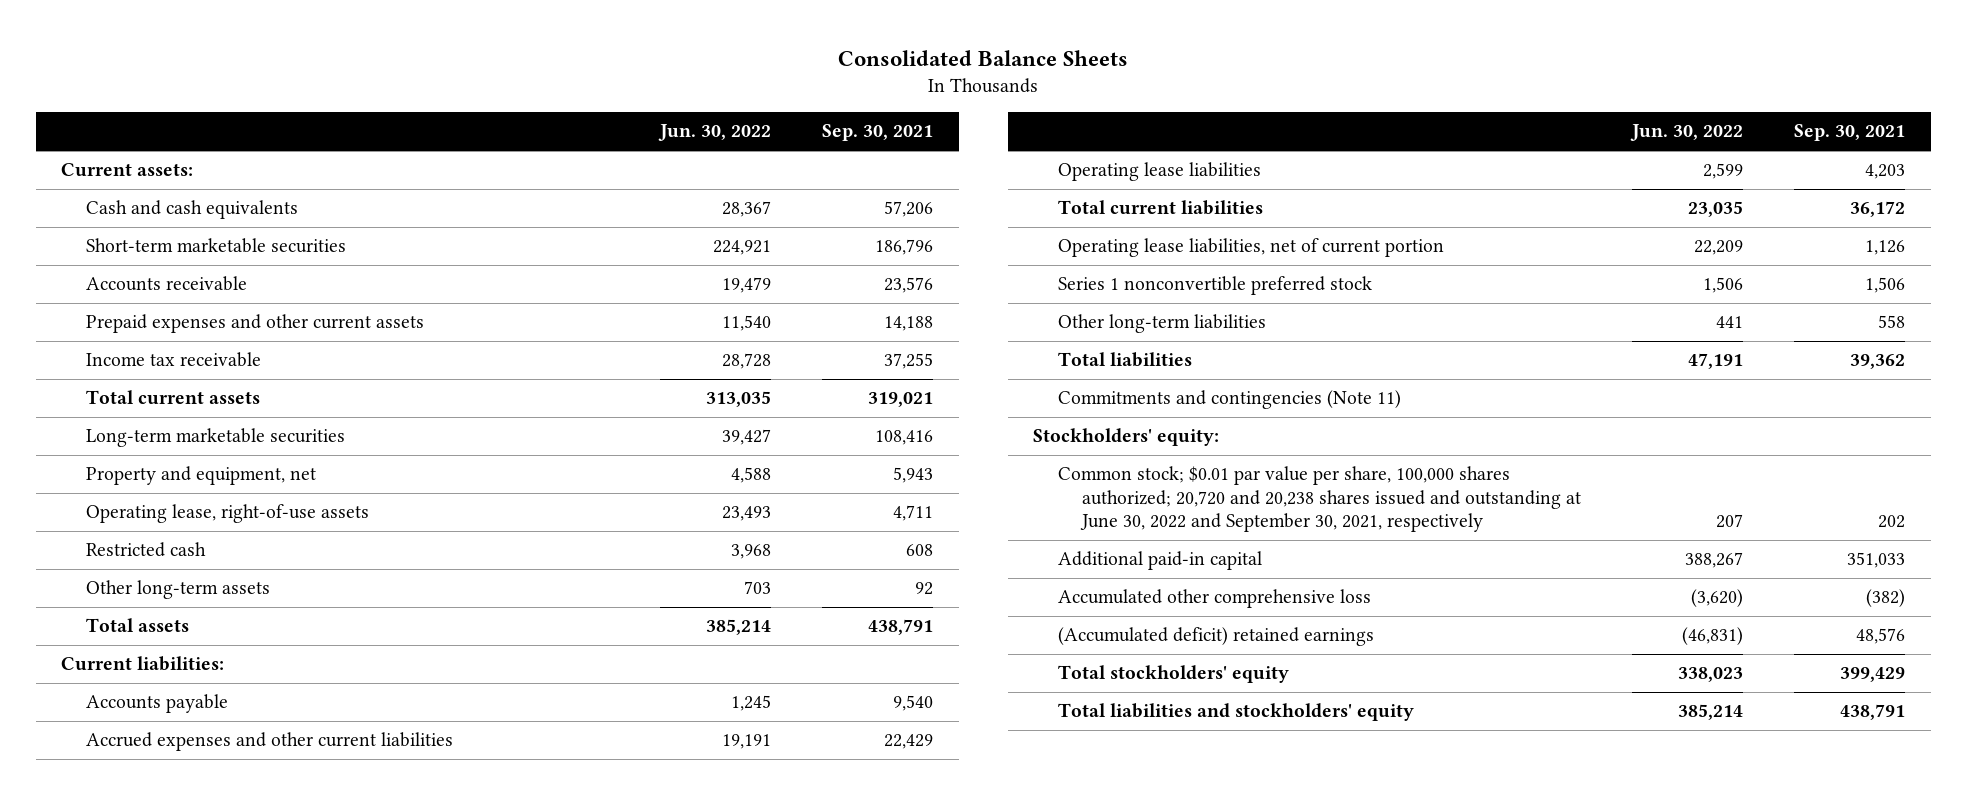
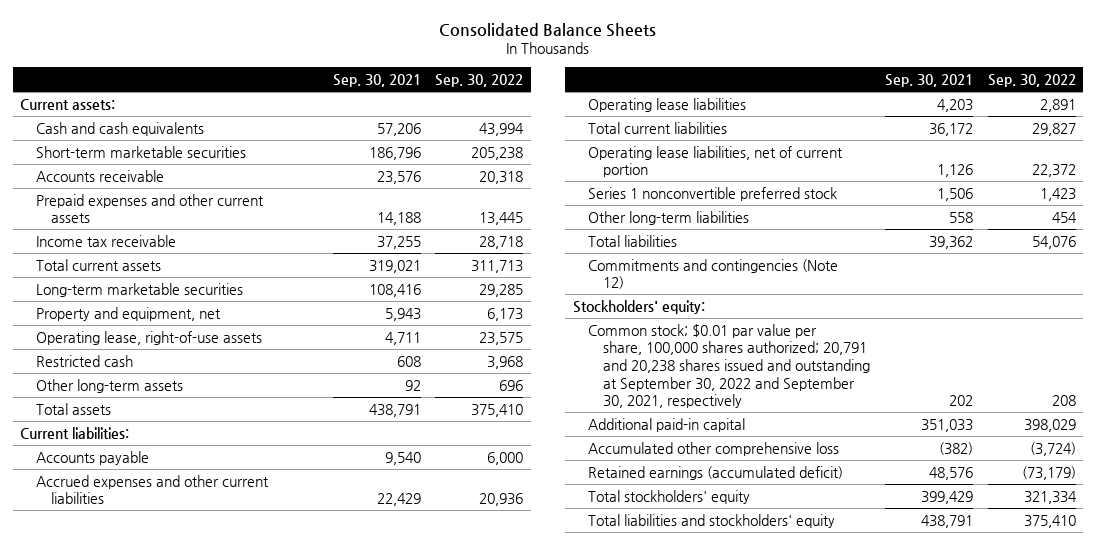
[658,124,772,142] Jun. 30, 2022 -> none
none -> [435,74,524,88] Sep. 30, 2022
[1057,390,1401,410] Commitments and contingencies (Note 11) -> [587,258,838,290] Commitments and contingencies (Note 12)
[1057,466,1582,532] Common stock; $0.01 par value per share, 100,000 shares authorized; 20,720 and 20,238 shares issued and outstanding at June 30, 2022 and September 30, 2021, respectively -> [587,323,871,409] Common stock; $0.01 par value per share, 100,000 shares authorized; 20,791 and 20,238 shares issued and outstanding at September 30, 2022 and September 30, 2021, respectively
[1057,627,1374,647] (Accumulated deficit) retained earnings -> [587,465,843,480] Retained earnings (accumulated deficit)

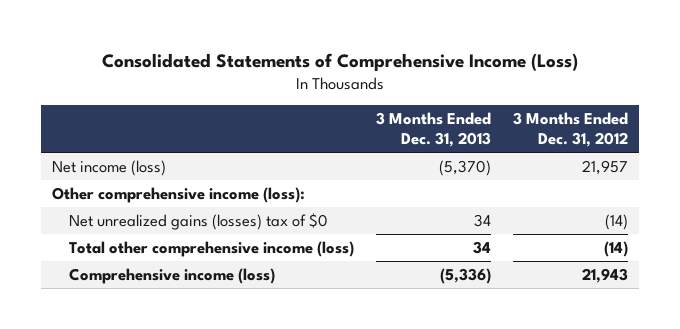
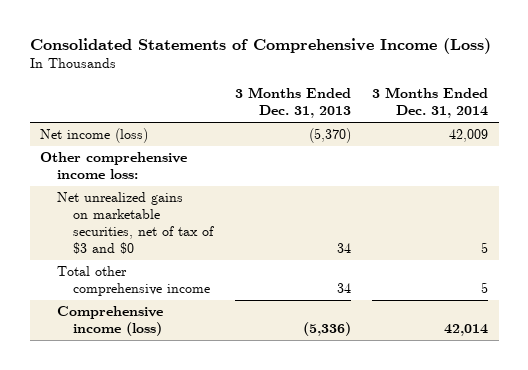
[513,112,629,148] 3 Months Ended Dec. 31, 2012 -> none
none -> [371,87,488,118] 3 Months Ended Dec. 31, 2014
[52,187,306,204] Other comprehensive income (loss): -> [40,152,188,180] Other comprehensive income loss:
[69,213,329,231] Net unrealized gains (losses) tax of $0 -> [56,192,215,254] Net unrealized gains on marketable securities, net of tax of $3 and $0
[69,241,355,258] Total other comprehensive income (loss) -> [56,266,211,297] Total other comprehensive income

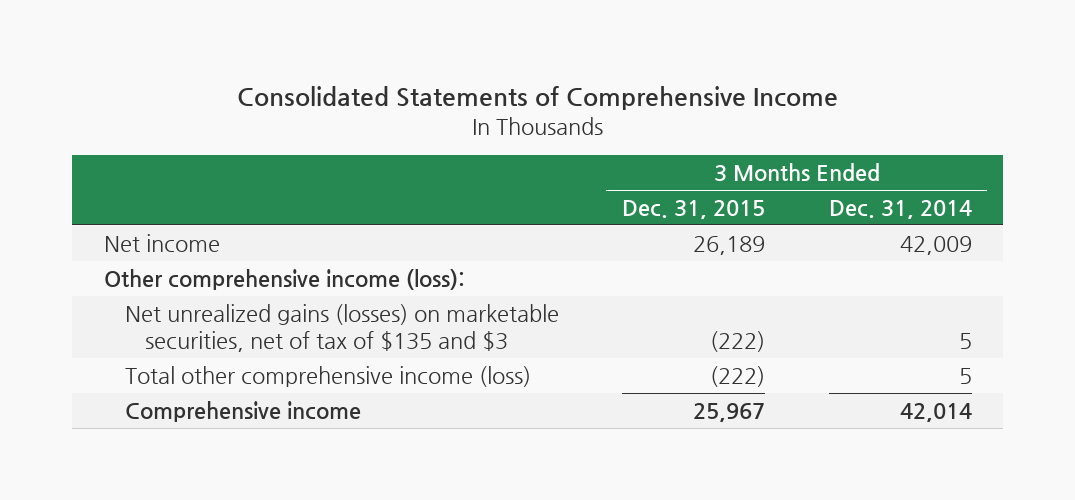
[29,38,491,55] Consolidated Statements of Comprehensive Income (Loss) -> [236,86,838,111] Consolidated Statements of Comprehensive Income
[234,87,351,118] 3 Months Ended Dec. 31, 2013 -> none
none -> [622,199,766,219] Dec. 31, 2015
[40,128,149,144] Net income (loss) -> [103,233,220,252] Net income
[40,152,188,180] Other comprehensive income loss: -> [103,268,465,290] Other comprehensive income (loss):
[56,192,215,254] Net unrealized gains on marketable securities, net of tax of $3 and $0 -> [124,303,559,353] Net unrealized gains (losses) on marketable securities, net of tax of $135 and $3
[56,266,211,297] Total other comprehensive income -> [124,365,531,387] Total other comprehensive income (loss)
[56,306,163,337] Comprehensive income (loss) -> [124,400,361,422] Comprehensive income

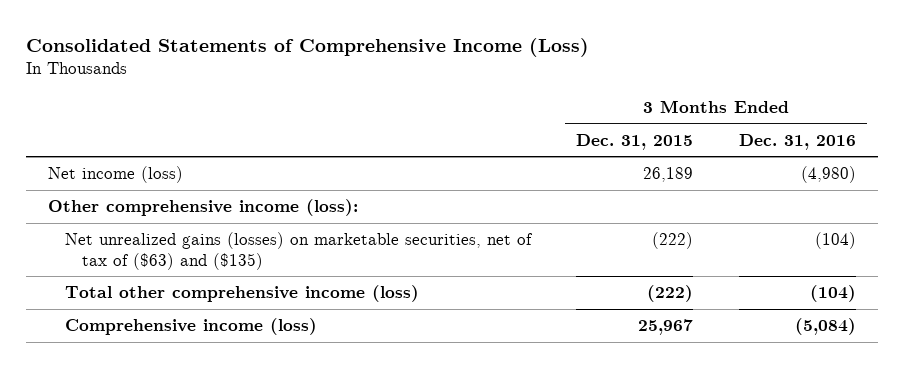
[236,86,838,111] Consolidated Statements of Comprehensive Income -> [25,37,589,57] Consolidated Statements of Comprehensive Income (Loss)
[828,199,972,219] Dec. 31, 2014 -> none
none -> [738,133,856,150] Dec. 31, 2016
[103,233,220,252] Net income -> [48,166,184,184] Net income (loss)
[124,303,559,353] Net unrealized gains (losses) on marketable securities, net of tax of $135 and $3 -> [65,232,534,270] Net unrealized gains (losses) on marketable securities, net of tax of ($63) and ($135)
[124,400,361,422] Comprehensive income -> [65,318,318,336] Comprehensive income (loss)

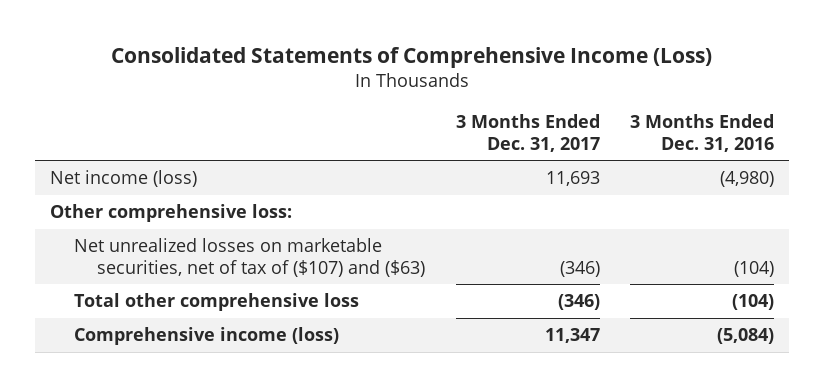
[576,133,694,150] Dec. 31, 2015 -> none
none -> [455,114,600,152] 3 Months Ended Dec. 31, 2017
[48,199,359,217] Other comprehensive income (loss): -> [50,204,293,223] Other comprehensive loss:
[65,232,534,270] Net unrealized gains (losses) on marketable securities, net of tax of ($63) and ($135) -> [73,238,426,277] Net unrealized losses on marketable securities, net of tax of ($107) and ($63)
[65,285,420,303] Total other comprehensive income (loss) -> [73,293,359,312] Total other comprehensive loss

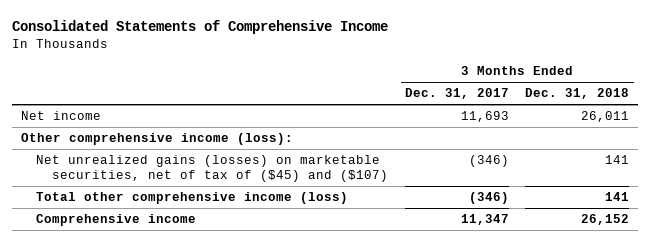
[111,46,713,68] Consolidated Statements of Comprehensive Income (Loss) -> [12,20,389,35] Consolidated Statements of Comprehensive Income
[630,114,775,152] 3 Months Ended Dec. 31, 2016 -> none
none -> [525,88,630,100] Dec. 31, 2018
[50,170,198,188] Net income (loss) -> [20,111,101,121] Net income
[50,204,293,223] Other comprehensive loss: -> [20,133,293,146] Other comprehensive income (loss):
[73,238,426,277] Net unrealized losses on marketable securities, net of tax of ($107) and ($63) -> [36,155,389,183] Net unrealized gains (losses) on marketable securities, net of tax of ($45) and ($107)
[73,293,359,312] Total other comprehensive loss -> [36,192,349,205] Total other comprehensive income (loss)
[73,327,339,346] Comprehensive income (loss) -> [36,214,197,227] Comprehensive income

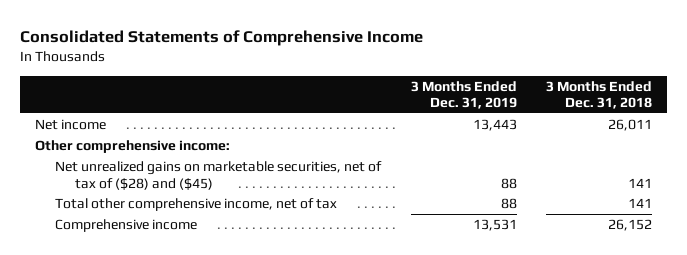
[404,88,509,100] Dec. 31, 2017 -> none
none -> [410,80,517,110] 3 Months Ended Dec. 31, 2019
[20,133,293,146] Other comprehensive income (loss): -> [34,140,230,154] Other comprehensive income:
[36,155,389,183] Net unrealized gains (losses) on marketable securities, net of tax of ($45) and ($107) -> [55,161,383,190] Net unrealized gains on marketable securities, net of tax of ($28) and ($45)
[36,192,349,205] Total other comprehensive income (loss) -> [55,198,338,212] Total other comprehensive income, net of tax

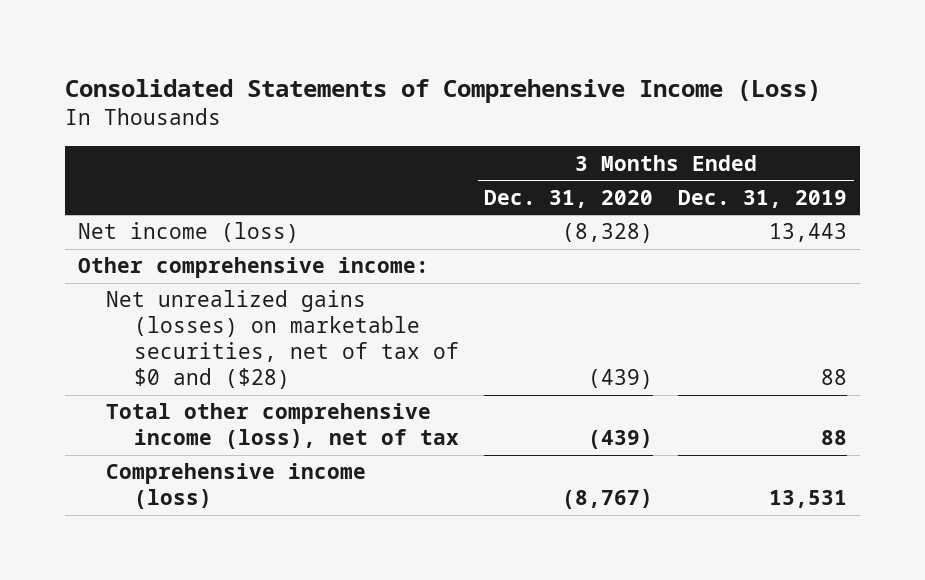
[20,30,424,47] Consolidated Statements of Comprehensive Income -> [65,79,822,104] Consolidated Statements of Comprehensive Income (Loss)
[546,80,653,110] 3 Months Ended Dec. 31, 2018 -> none
none -> [484,189,654,208] Dec. 31, 2020
[34,119,106,131] Net income -> [77,222,299,244] Net income (loss)
[55,161,383,190] Net unrealized gains on marketable securities, net of tax of ($28) and ($45) -> [105,290,459,390] Net unrealized gains (losses) on marketable securities, net of tax of $0 and ($28)
[55,198,338,212] Total other comprehensive income, net of tax -> [105,403,459,450] Total other comprehensive income (loss), net of tax
[55,219,198,233] Comprehensive income -> [105,463,366,510] Comprehensive income (loss)

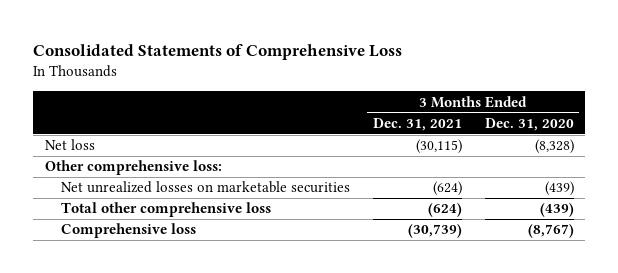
[65,79,822,104] Consolidated Statements of Comprehensive Income (Loss) -> [33,44,403,61] Consolidated Statements of Comprehensive Loss
[678,189,848,208] Dec. 31, 2019 -> none
none -> [372,117,462,131] Dec. 31, 2021
[77,222,299,244] Net income (loss) -> [44,139,95,151] Net loss
[77,257,429,279] Other comprehensive income: -> [44,160,222,176] Other comprehensive loss:
[105,290,459,390] Net unrealized gains (losses) on marketable securities, net of tax of $0 and ($28) -> [60,181,350,194] Net unrealized losses on marketable securities
[105,403,459,450] Total other comprehensive income (loss), net of tax -> [60,202,271,218] Total other comprehensive loss
[105,463,366,510] Comprehensive income (loss) -> [60,223,196,239] Comprehensive loss

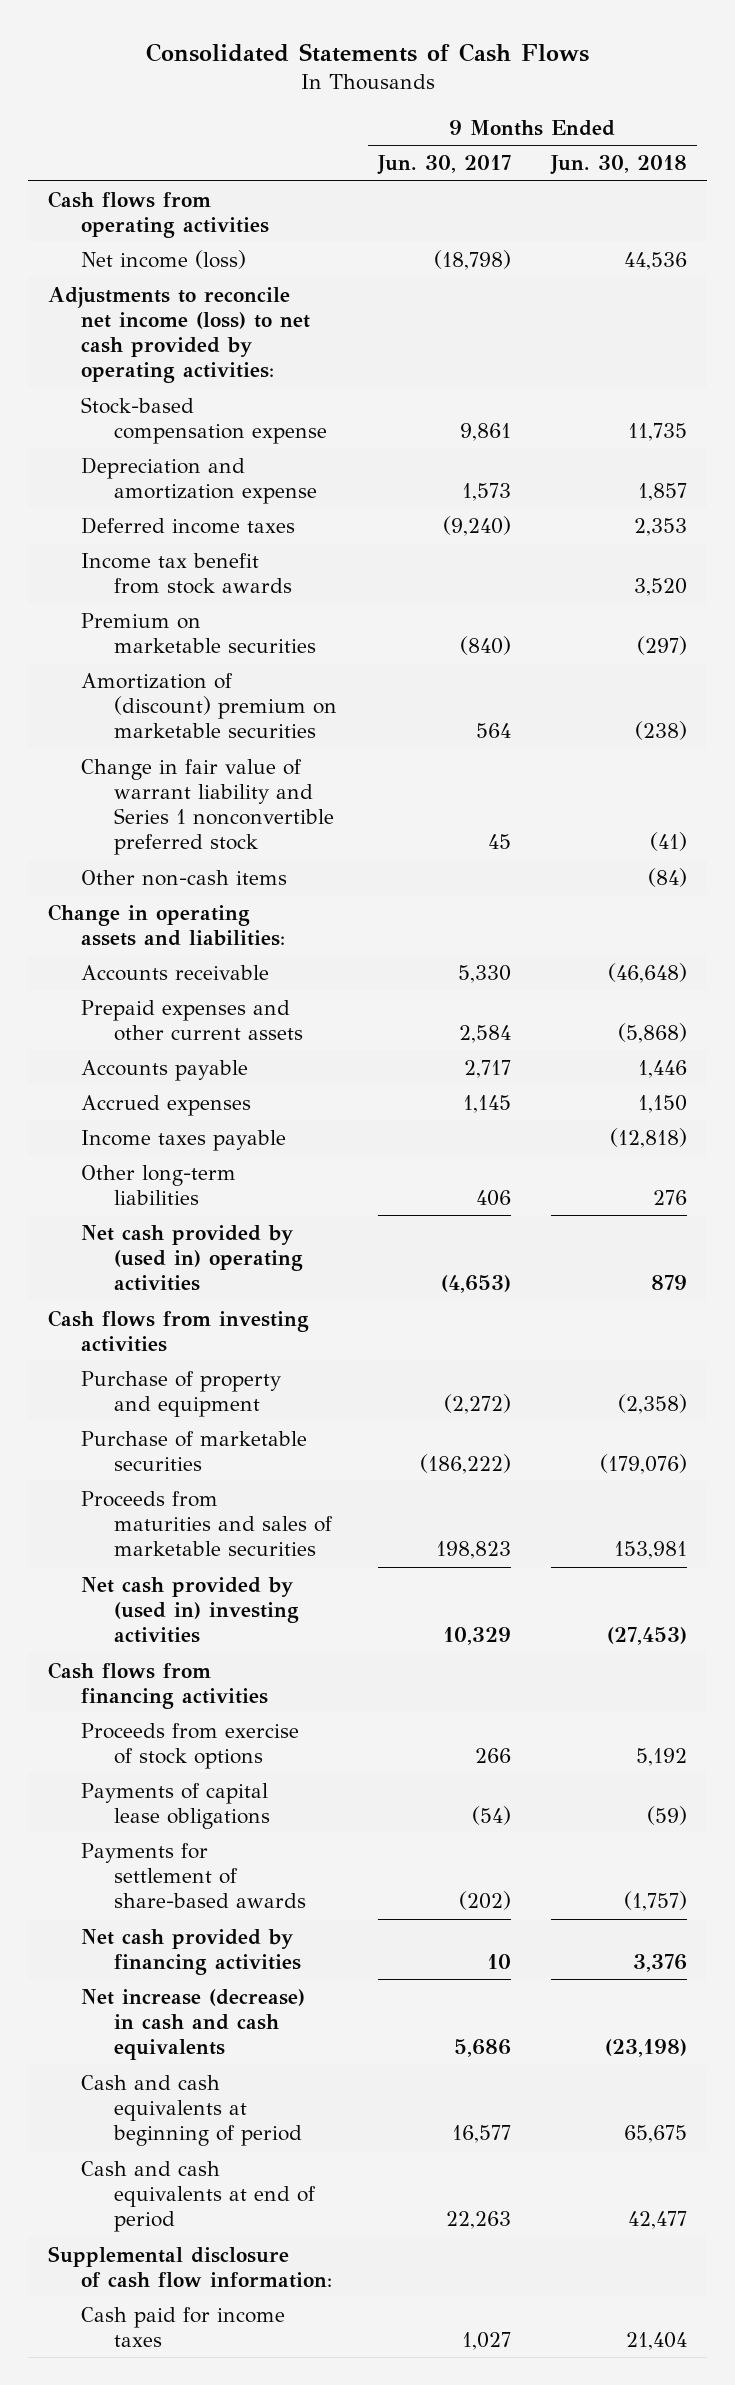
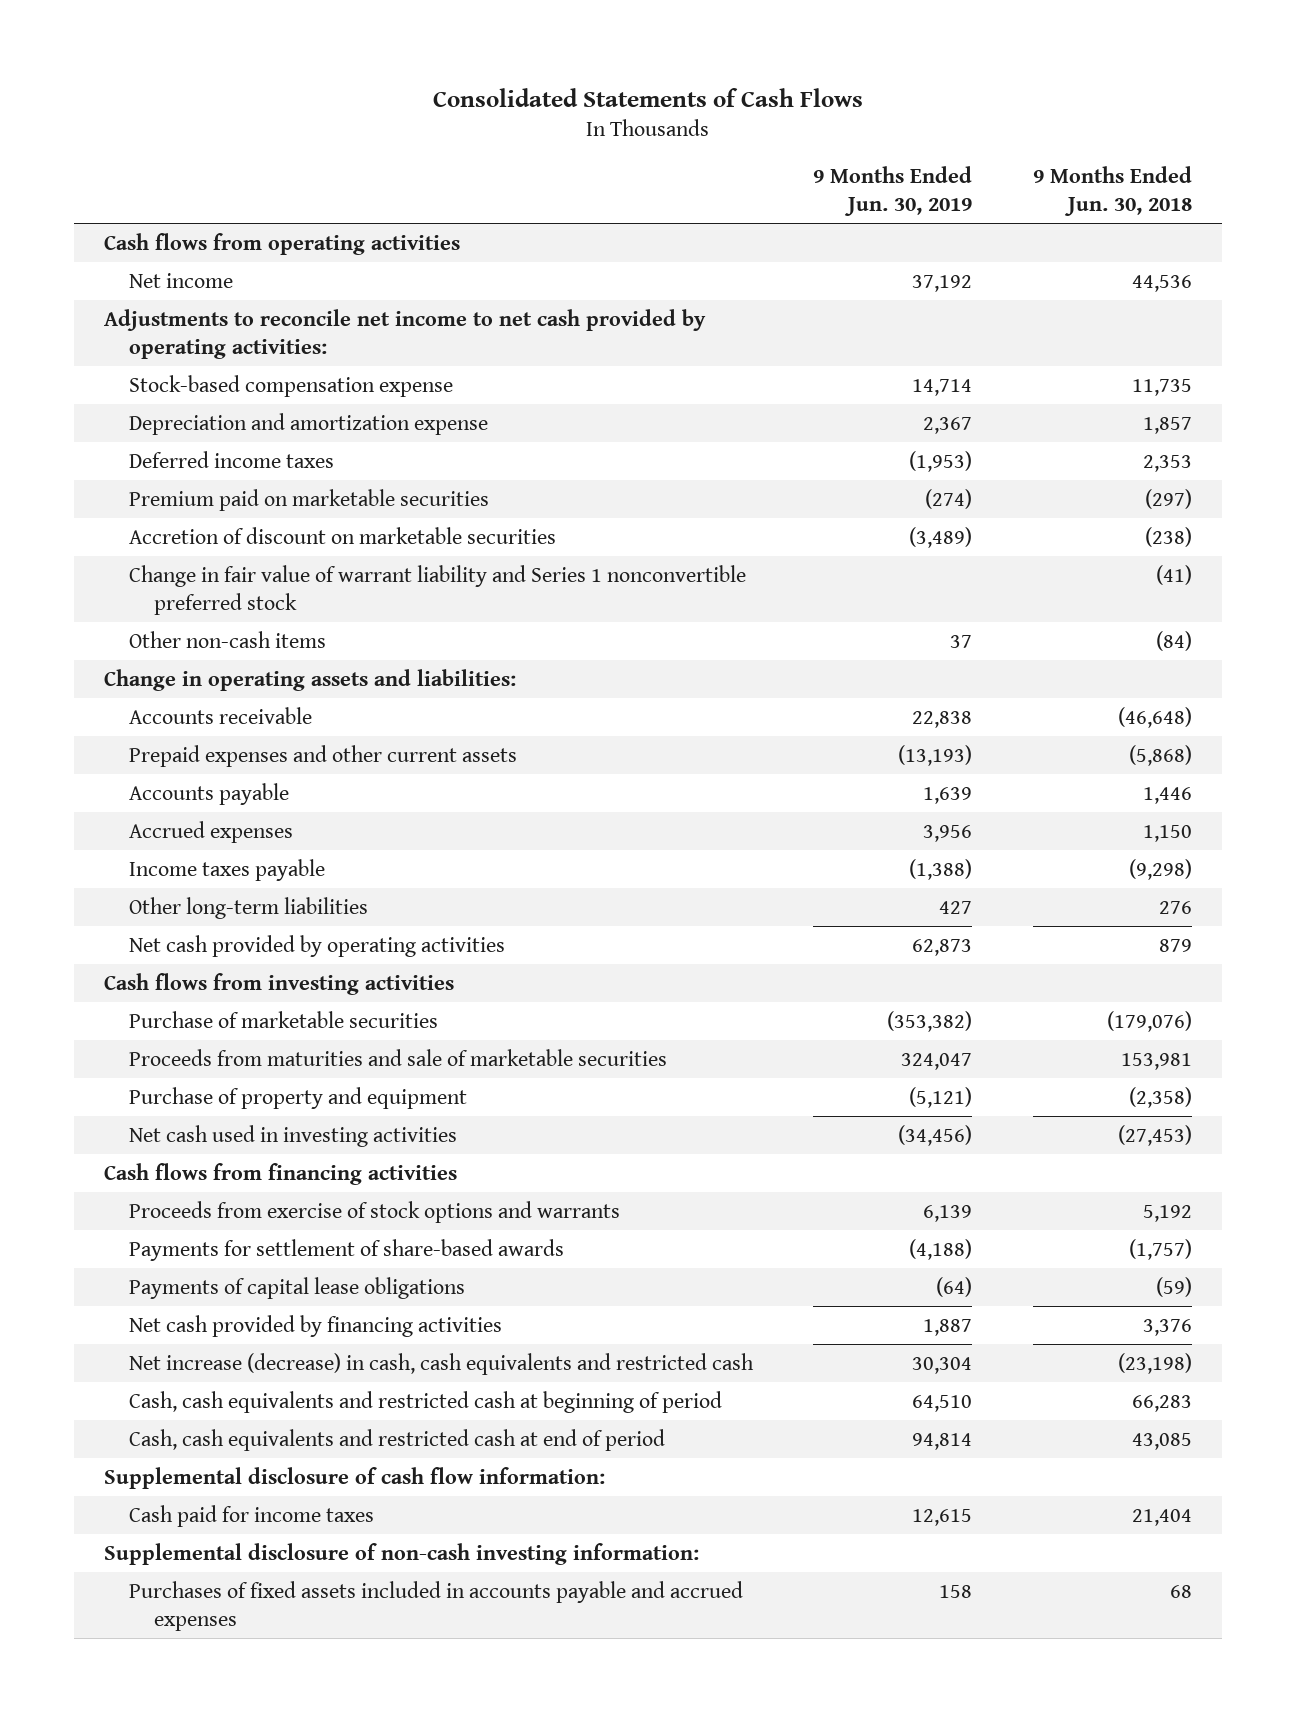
[376,155,511,176] Jun. 30, 2017 -> none
none -> [813,166,973,217] 9 Months Ended Jun. 30, 2019
[81,249,247,269] Net income (loss) -> [129,272,234,288] Net income
[48,286,311,384] Adjustments to reconcile net income (loss) to net cash provided by operating activities: -> [103,308,706,359] Adjustments to reconcile net income to net cash provided by operating activities:
[81,552,293,594] Income tax benefit from stock awards -> none
[81,612,317,653] Premium on marketable securities -> [129,488,490,511] Premium paid on marketable securities
[81,672,338,739] Amortization of (discount) premium on marketable securities -> [129,526,557,544] Accretion of discount on marketable securities
[610,1127,688,1148] (12,818) -> [1128,858,1192,880] (9,298)
[81,1224,304,1292] Net cash provided by (used in) operating activities -> [129,934,506,957] Net cash provided by operating activities
[81,1490,334,1557] Proceeds from maturities and sales of marketable securities -> [129,1048,668,1066] Proceeds from maturities and sale of marketable securities
[81,1370,282,1417] Purchase of property and equipment -> [129,1086,468,1109] Purchase of property and equipment
[81,1576,300,1644] Net cash provided by (used in) investing activities -> [129,1124,458,1147] Net cash used in investing activities
[81,1722,300,1769] Proceeds from exercise of stock options -> [129,1200,621,1223] Proceeds from exercise of stock options and warrants
[81,1782,271,1829] Payments of capital lease obligations -> [129,1276,466,1299] Payments of capital lease obligations
[81,1988,306,2061] Net increase (decrease) in cash and cash equivalents -> [129,1352,755,1375] Net increase (decrease) in cash, cash equivalents and restricted cash
[81,2074,303,2147] Cash and cash equivalents at beginning of period -> [129,1390,723,1413] Cash, cash equivalents and restricted cash at beginning of period
[624,2125,688,2144] 65,675 -> [1131,1394,1192,1412] 66,283
[81,2160,317,2233] Cash and cash equivalents at end of period -> [129,1428,666,1451] Cash, cash equivalents and restricted cash at end of period
[628,2211,688,2230] 42,477 -> [1131,1432,1192,1450] 43,085
none -> [103,1542,699,1565] Supplemental disclosure of non-cash investing information:
none -> [129,1580,744,1631] Purchases of fixed assets included in accounts payable and accrued expenses

